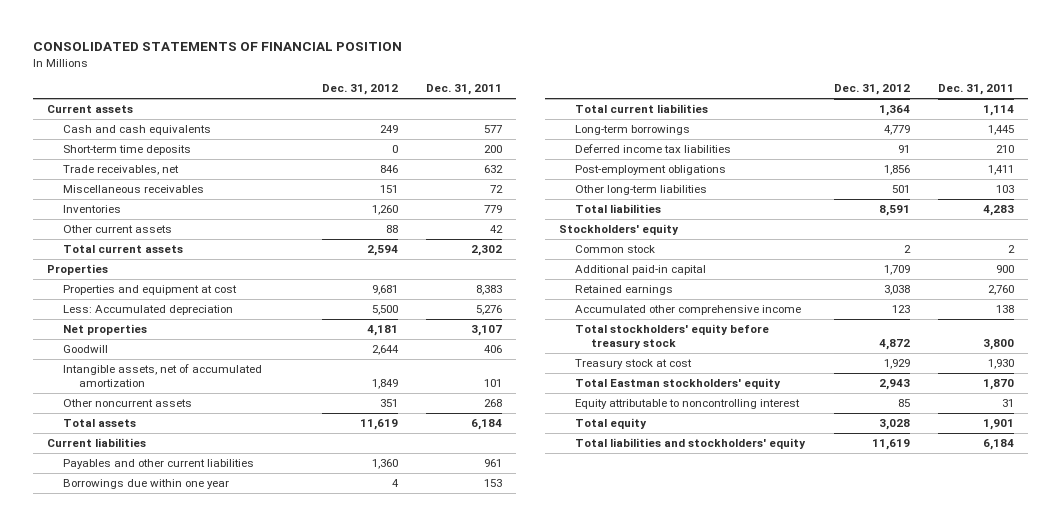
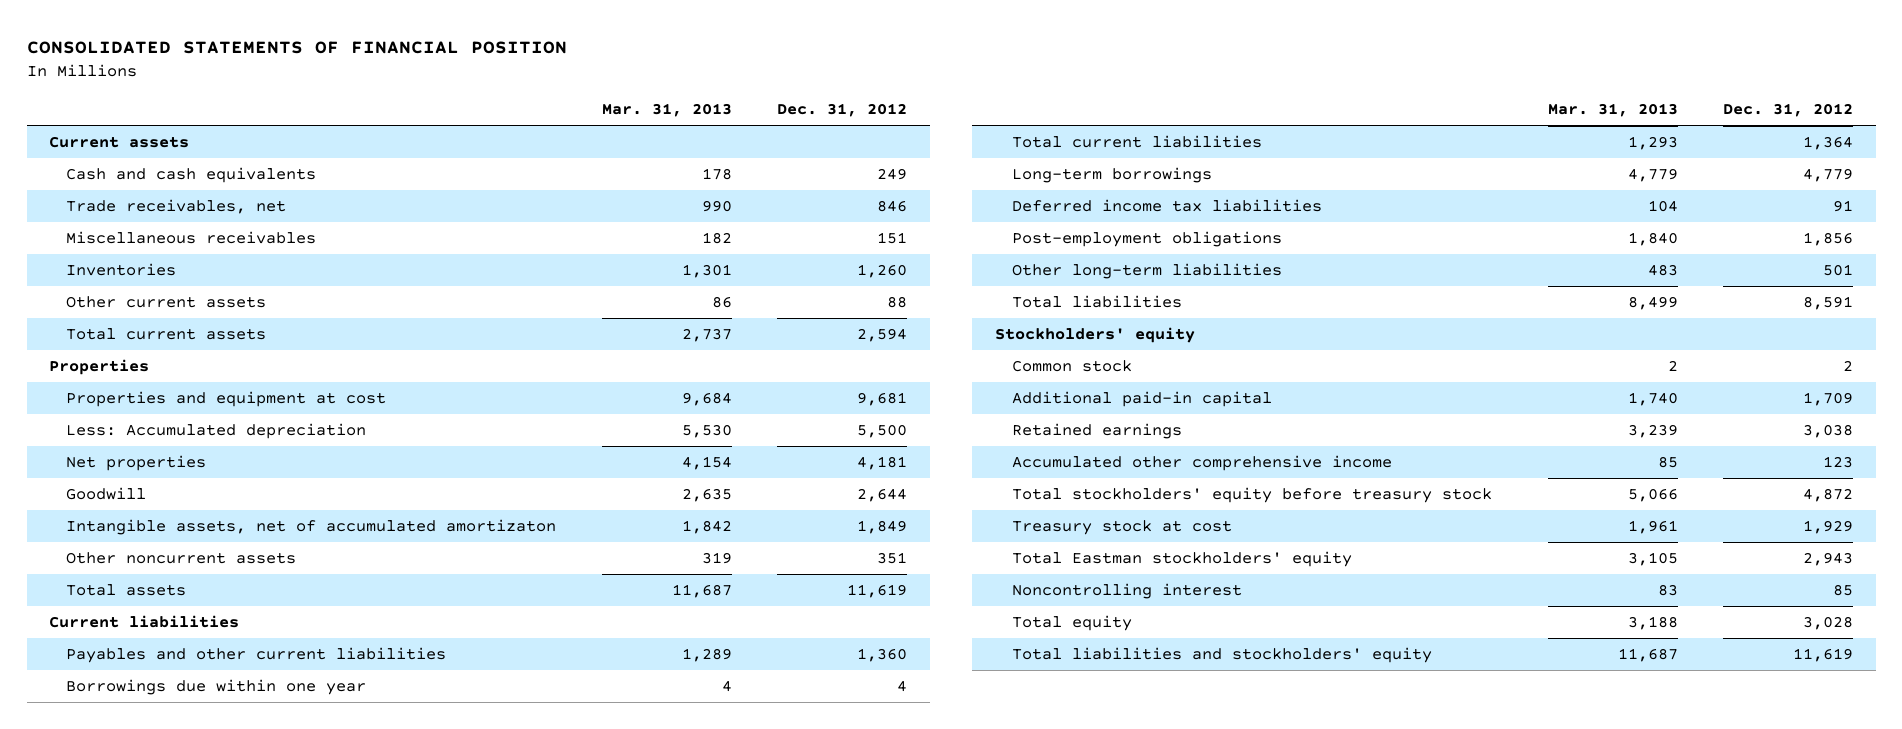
[425,84,502,96] Dec. 31, 2011 -> none
none -> [601,103,732,118] Mar. 31, 2013
[63,145,192,156] Short-term time deposits -> none
[63,364,263,388] Intangible assets, net of accumulated amortization -> [66,519,557,536] Intangible assets, net of accumulated amortizaton
[575,399,801,410] Equity attributable to noncontrolling interest -> [1012,583,1243,600] Noncontrolling interest

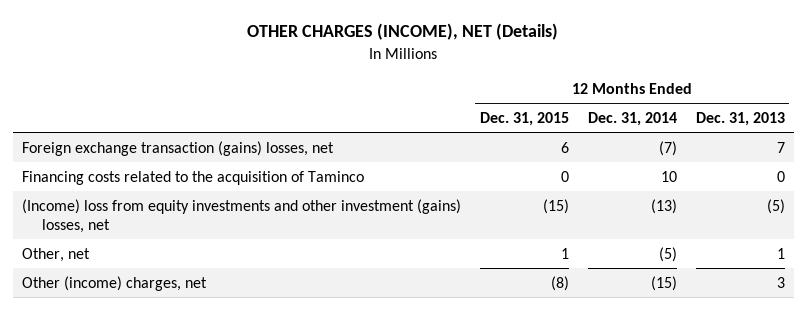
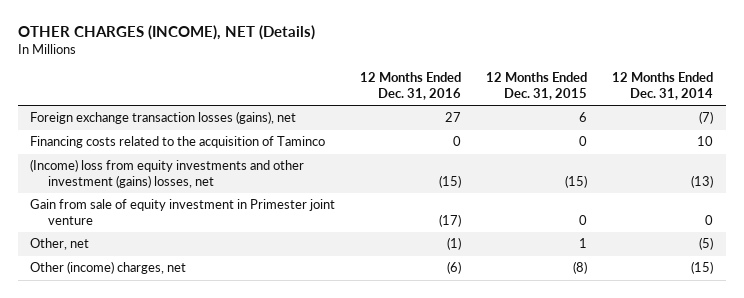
[695,111,785,126] Dec. 31, 2013 -> none
none -> [360,72,462,100] 12 Months Ended Dec. 31, 2016
[22,140,335,156] Foreign exchange transaction (gains) losses, net -> [30,111,297,125] Foreign exchange transaction losses (gains), net
none -> [30,199,336,225] Gain from sale of equity investment in Primester joint venture

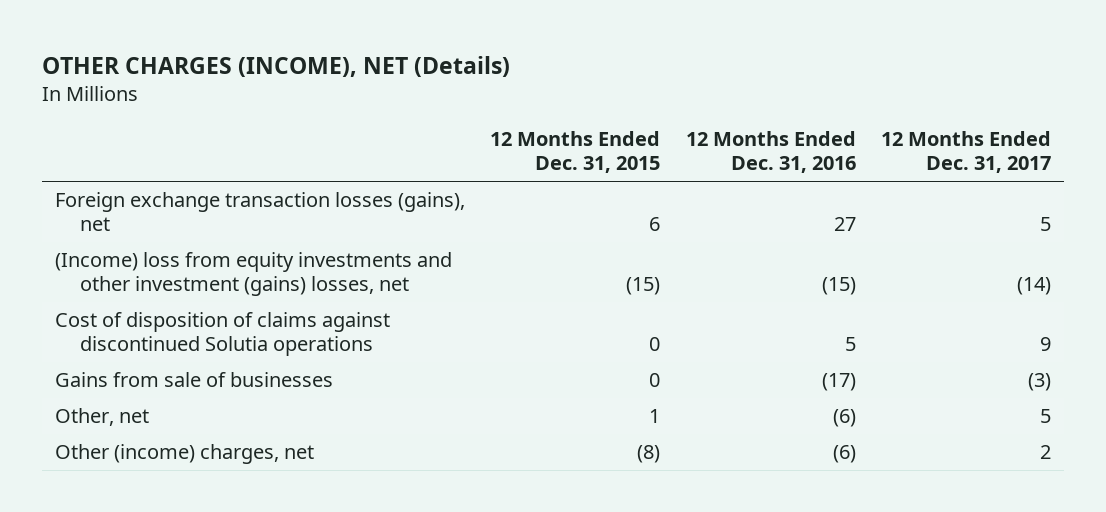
[612,72,714,100] 12 Months Ended Dec. 31, 2014 -> none
none -> [881,131,1052,174] 12 Months Ended Dec. 31, 2017
[30,136,326,149] Financing costs related to the acquisition of Taminco -> none
none -> [55,312,391,357] Cost of disposition of claims against discontinued Solutia operations
[30,199,336,225] Gain from sale of equity investment in Primester joint venture -> [55,372,334,388] Gains from sale of businesses
[447,237,462,251] (1) -> [832,409,856,428] (6)

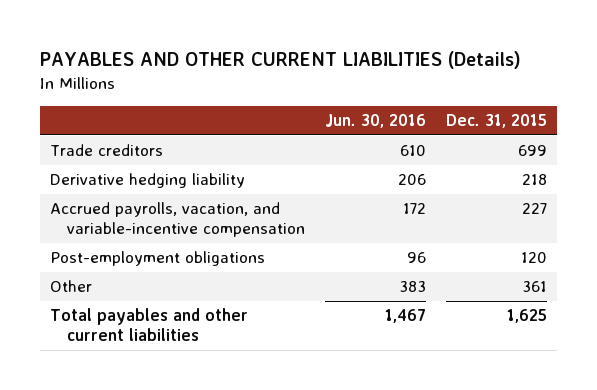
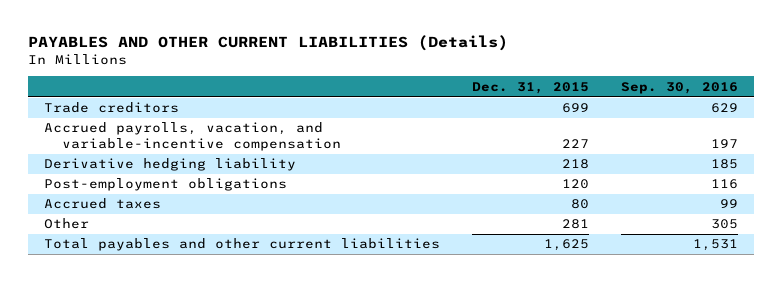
[324,114,426,129] Jun. 30, 2016 -> none
none -> [621,81,739,94] Sep. 30, 2016
[49,173,245,189] Derivative hedging liability -> [43,158,296,172] Derivative hedging liability
none -> [43,198,161,210] Accrued taxes
[521,281,547,293] 361 -> [561,219,589,230] 281

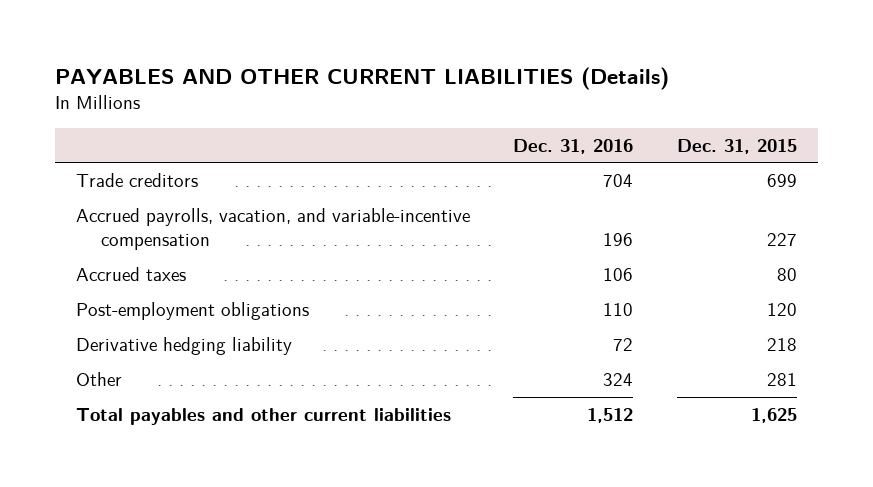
[621,81,739,94] Sep. 30, 2016 -> none
none -> [513,138,634,154] Dec. 31, 2016
[43,178,287,192] Post-employment obligations -> [76,301,310,320] Post-employment obligations
[43,158,296,172] Derivative hedging liability -> [76,336,293,355] Derivative hedging liability

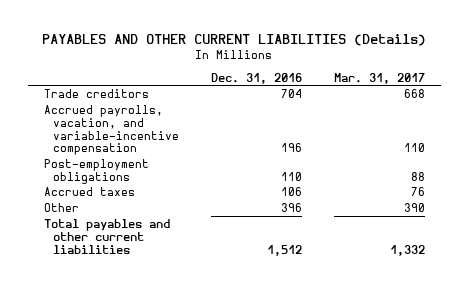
[676,138,797,154] Dec. 31, 2015 -> none
none -> [334,72,426,84] Mar. 31, 2017
[76,336,293,355] Derivative hedging liability -> none
[76,266,187,281] Accrued taxes -> [43,186,135,196] Accrued taxes
[603,372,634,386] 324 -> [280,202,302,212] 396

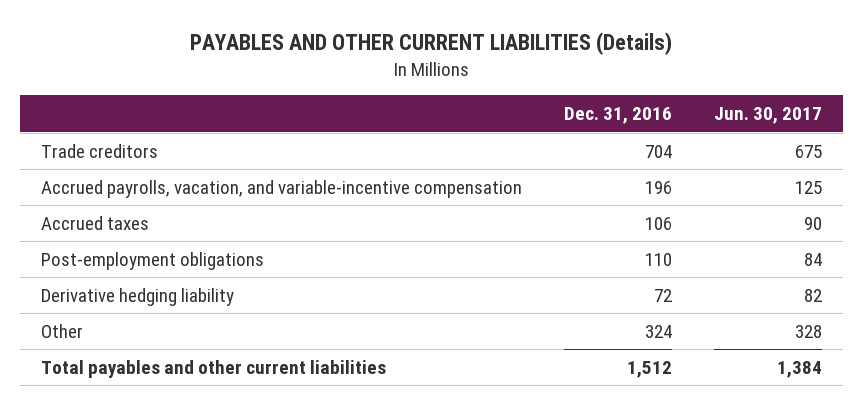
[334,72,426,84] Mar. 31, 2017 -> none
none -> [713,107,822,125] Jun. 30, 2017
[43,158,149,184] Post-employment obligations -> [41,252,265,271] Post-employment obligations
none -> [41,288,235,307] Derivative hedging liability
[280,202,302,212] 396 -> [644,325,672,339] 324

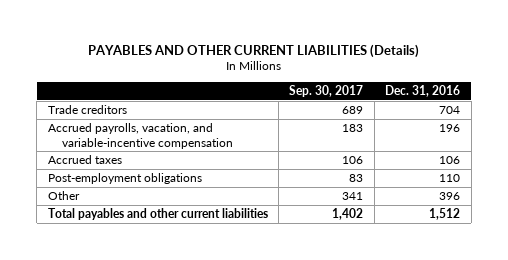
[713,107,822,125] Jun. 30, 2017 -> none
none -> [289,84,364,97] Sep. 30, 2017
[41,288,235,307] Derivative hedging liability -> none
[644,325,672,339] 324 -> [439,192,461,201] 396

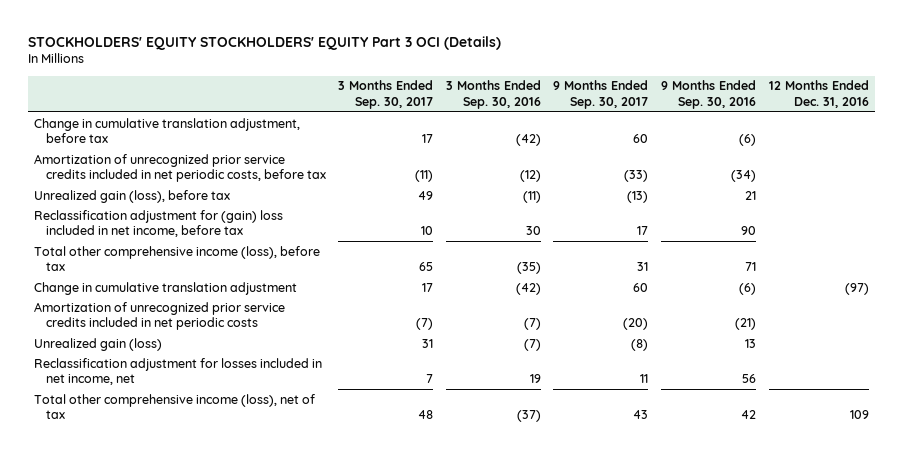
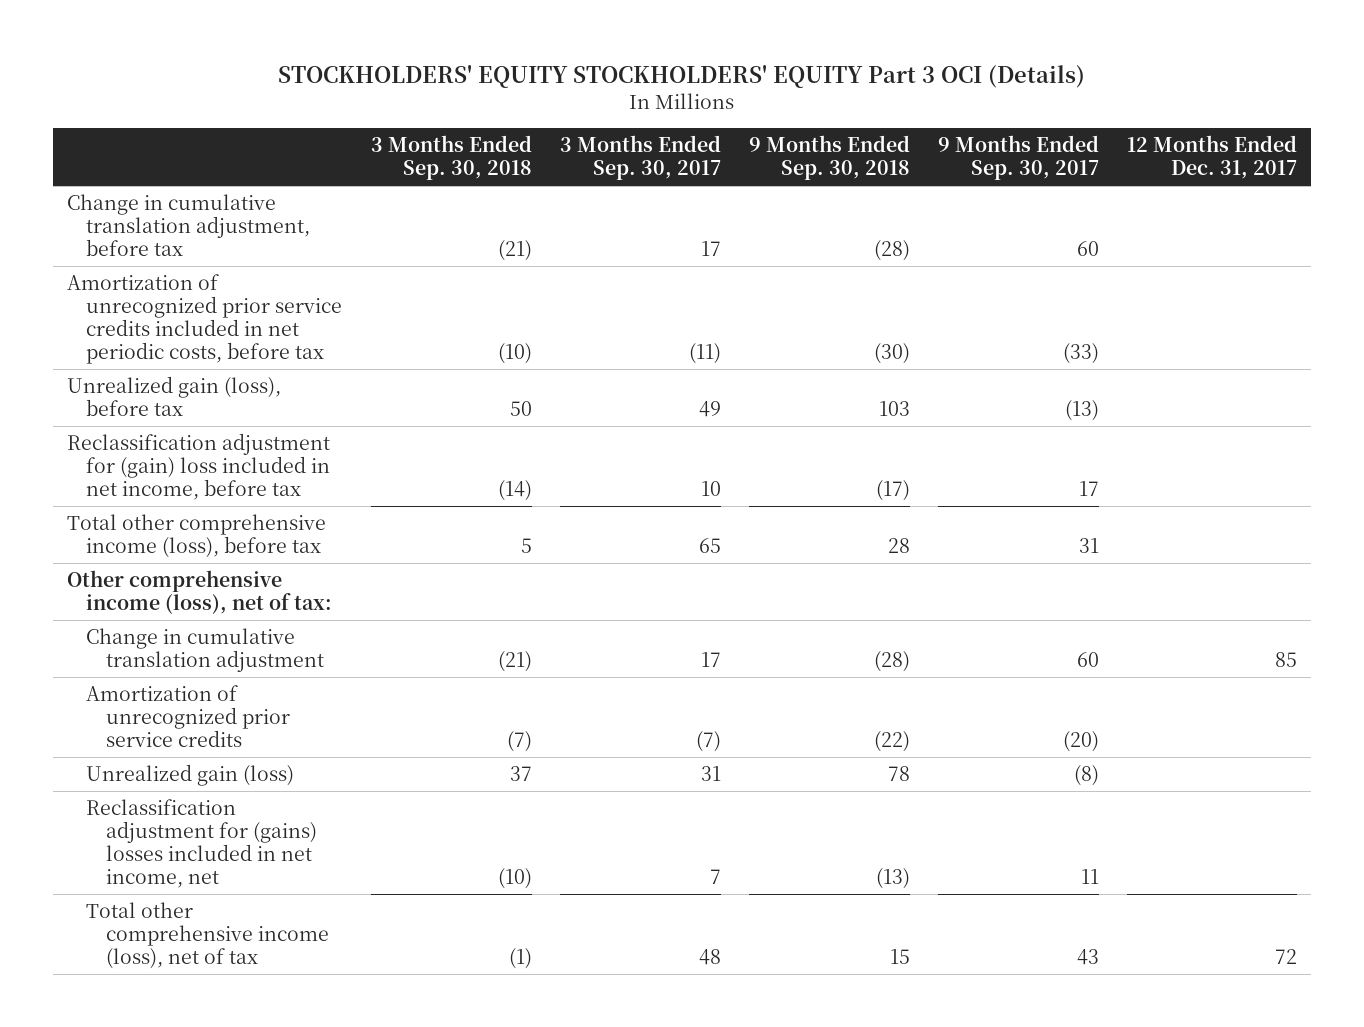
[445,80,541,109] 3 Months Ended Sep. 30, 2016 -> none
[660,80,756,109] 9 Months Ended Sep. 30, 2016 -> none
[768,80,869,108] 12 Months Ended Dec. 31, 2016 -> none
none -> [370,135,532,181] 3 Months Ended Sep. 30, 2018
none -> [748,135,910,181] 9 Months Ended Sep. 30, 2018
none -> [1127,135,1298,180] 12 Months Ended Dec. 31, 2017
none -> [66,570,333,615] Other comprehensive income (loss), net of tax:
[34,301,286,331] Amortization of unrecognized prior service credits included in net periodic costs -> [86,685,291,747] Amortization of unrecognized prior service credits
[34,357,323,386] Reclassification adjustment for losses included in net income, net -> [86,799,318,888] Reclassification adjustment for (gains) losses included in net income, net

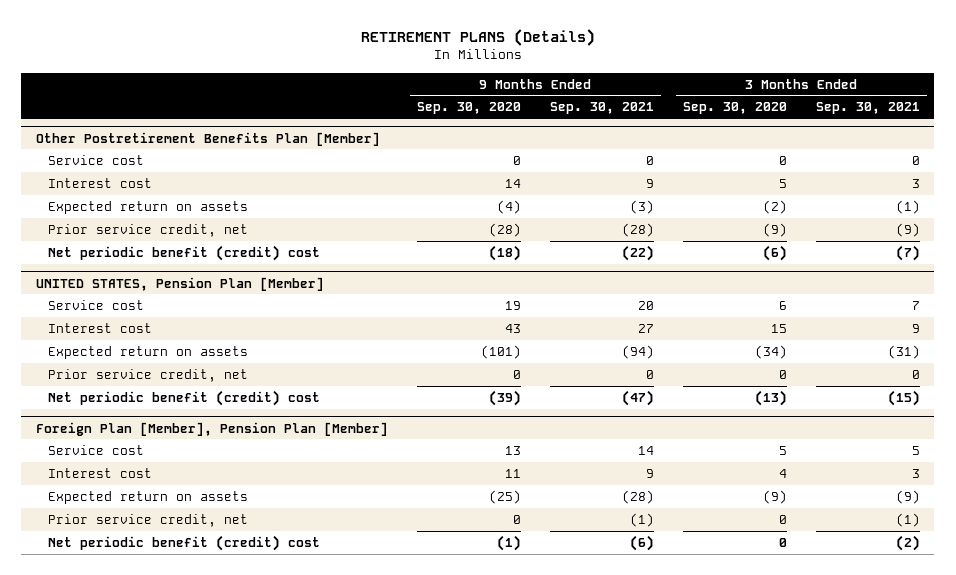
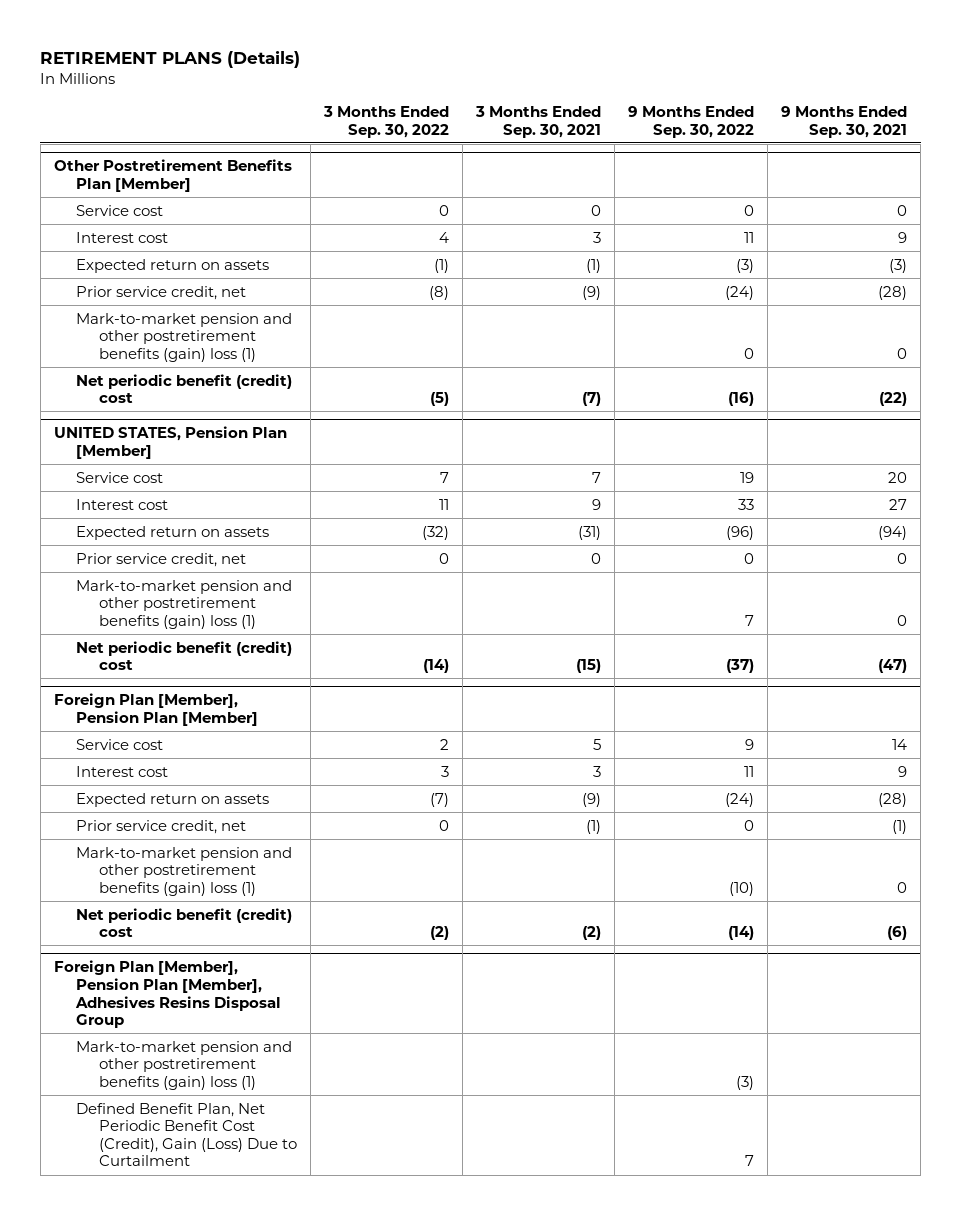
[416,102,521,115] Sep. 30, 2020 -> none
[682,102,787,115] Sep. 30, 2020 -> none
none -> [322,106,449,138] 3 Months Ended Sep. 30, 2022
none -> [628,106,755,138] 9 Months Ended Sep. 30, 2022
none -> [76,312,293,362] Mark-to-market pension and other postretirement benefits (gain) loss (1)
none -> [76,579,293,629] Mark-to-market pension and other postretirement benefits (gain) loss (1)
none -> [76,846,293,896] Mark-to-market pension and other postretirement benefits (gain) loss (1)
none -> [53,960,282,1029] Foreign Plan [Member], Pension Plan [Member], Adhesives Resins Disposal Group
none -> [76,1040,293,1090] Mark-to-market pension and other postretirement benefits (gain) loss (1)
none -> [76,1102,297,1167] Defined Benefit Plan, Net Periodic Benefit Cost (Credit), Gain (Loss) Due to Curtailment

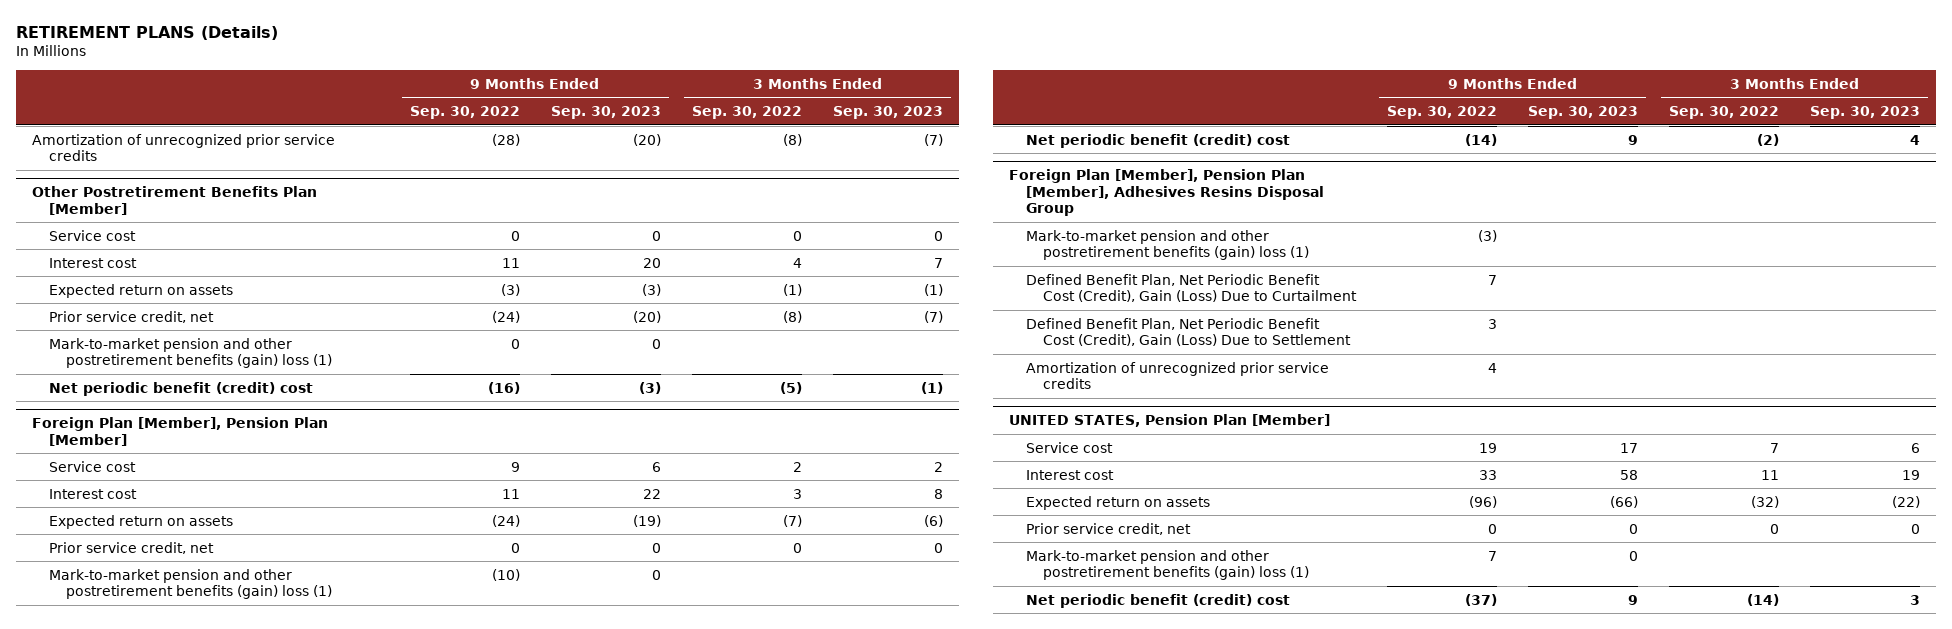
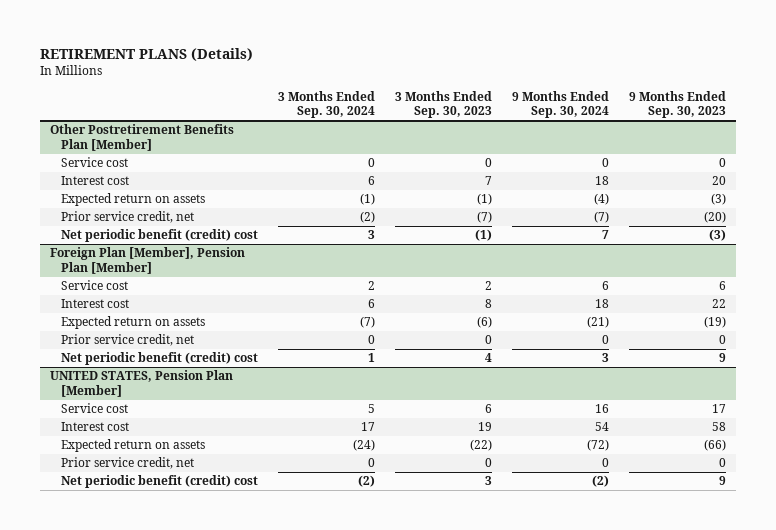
[409,106,520,120] Sep. 30, 2022 -> none
[691,106,802,120] Sep. 30, 2022 -> none
none -> [278,90,376,119] 3 Months Ended Sep. 30, 2024
none -> [512,90,610,119] 9 Months Ended Sep. 30, 2024
[31,133,335,162] Amortization of unrecognized prior service credits -> none
[48,337,332,369] Mark-to-market pension and other postretirement benefits (gain) loss (1) -> none
[48,568,332,600] Mark-to-market pension and other postretirement benefits (gain) loss (1) -> none
[1008,168,1324,217] Foreign Plan [Member], Pension Plan [Member], Adhesives Resins Disposal Group -> none
[1025,229,1309,261] Mark-to-market pension and other postretirement benefits (gain) loss (1) -> none
[1025,273,1357,303] Defined Benefit Plan, Net Periodic Benefit Cost (Credit), Gain (Loss) Due to Curtailment -> none
[1025,317,1351,347] Defined Benefit Plan, Net Periodic Benefit Cost (Credit), Gain (Loss) Due to Settlement -> none
[1025,361,1329,390] Amortization of unrecognized prior service credits -> none
[1025,549,1309,581] Mark-to-market pension and other postretirement benefits (gain) loss (1) -> none

